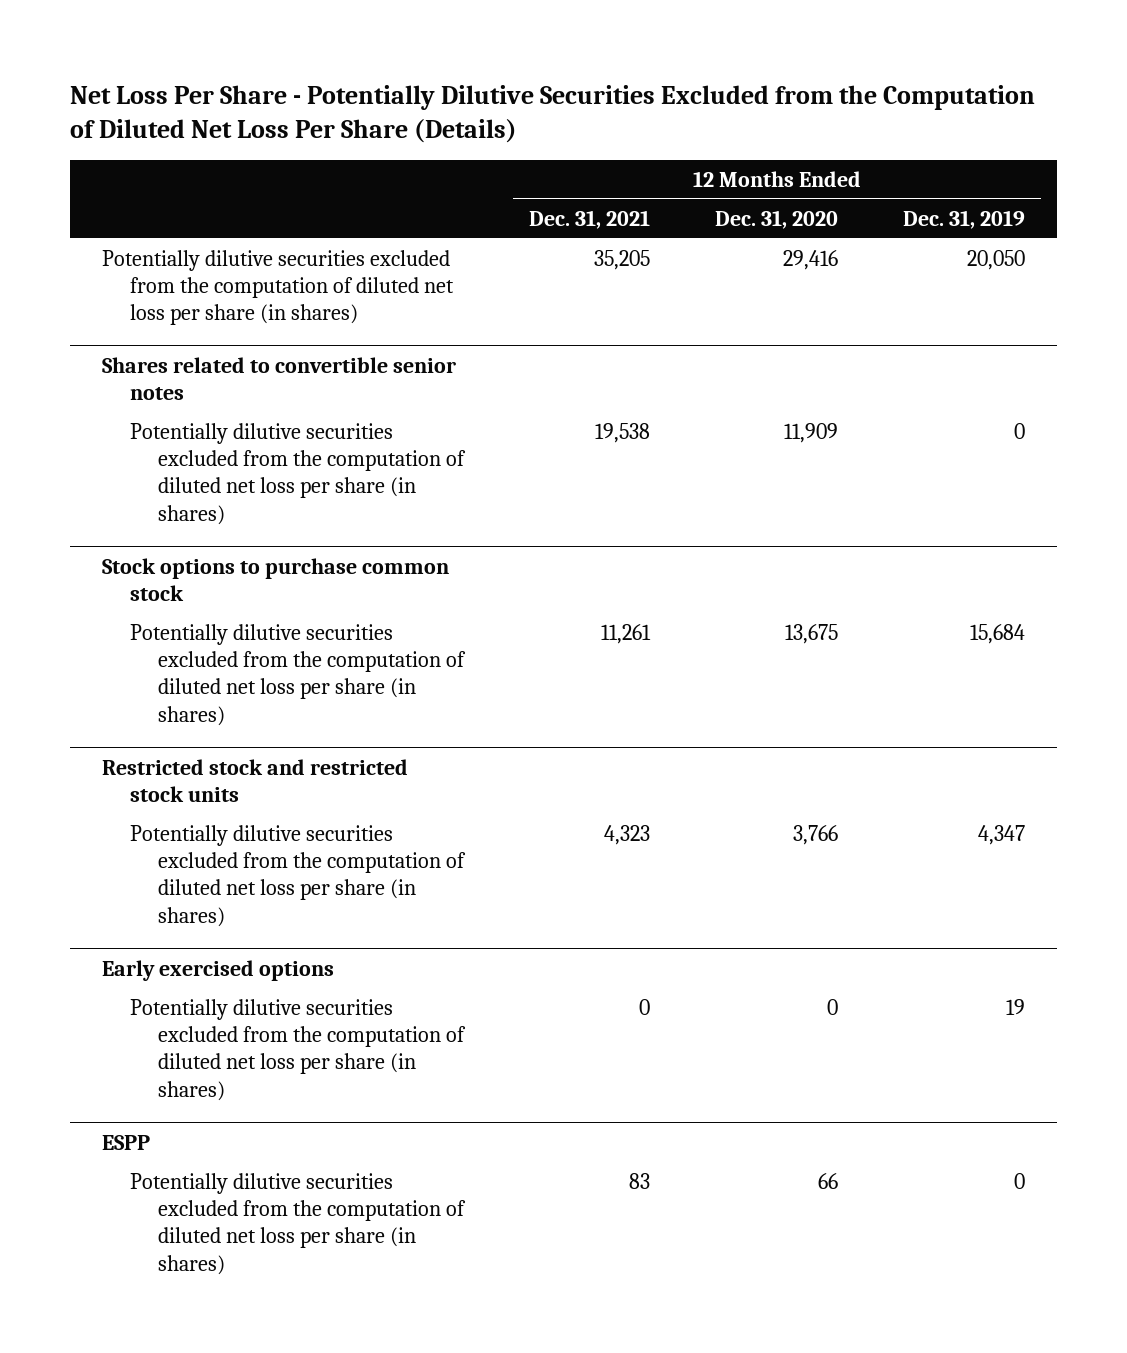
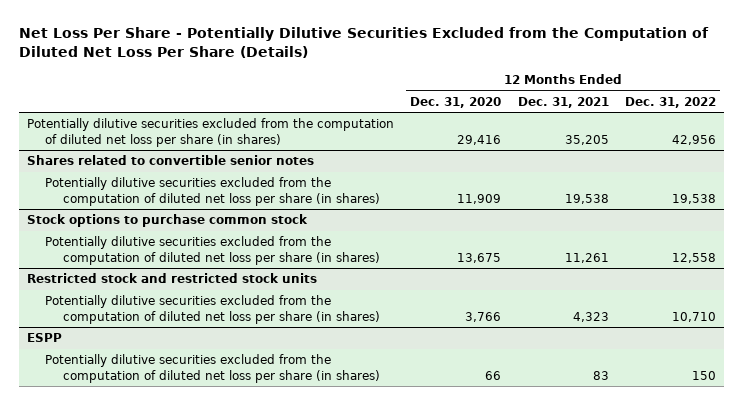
[902,209,1025,229] Dec. 31, 2019 -> none
none -> [624,96,716,108] Dec. 31, 2022
[102,959,335,981] Early exercised options -> none
[130,998,467,1101] Potentially dilutive securities excluded from the computation of diluted net loss per share (in shares) -> none

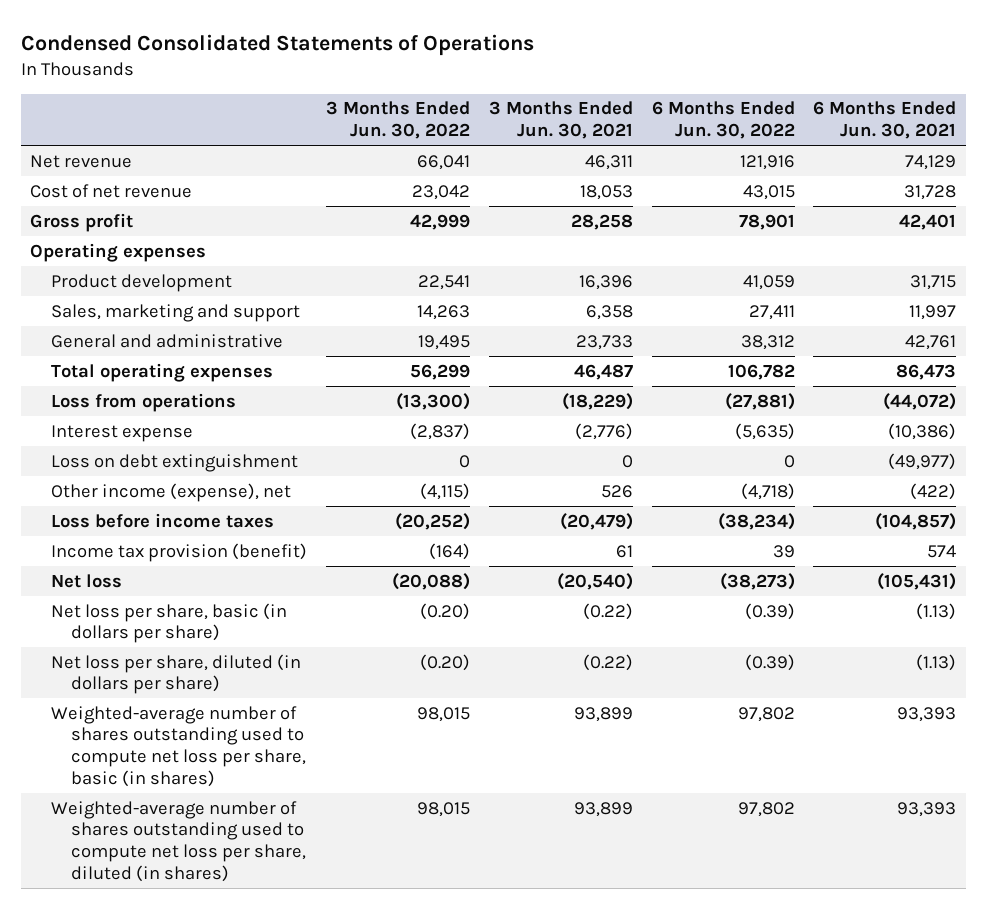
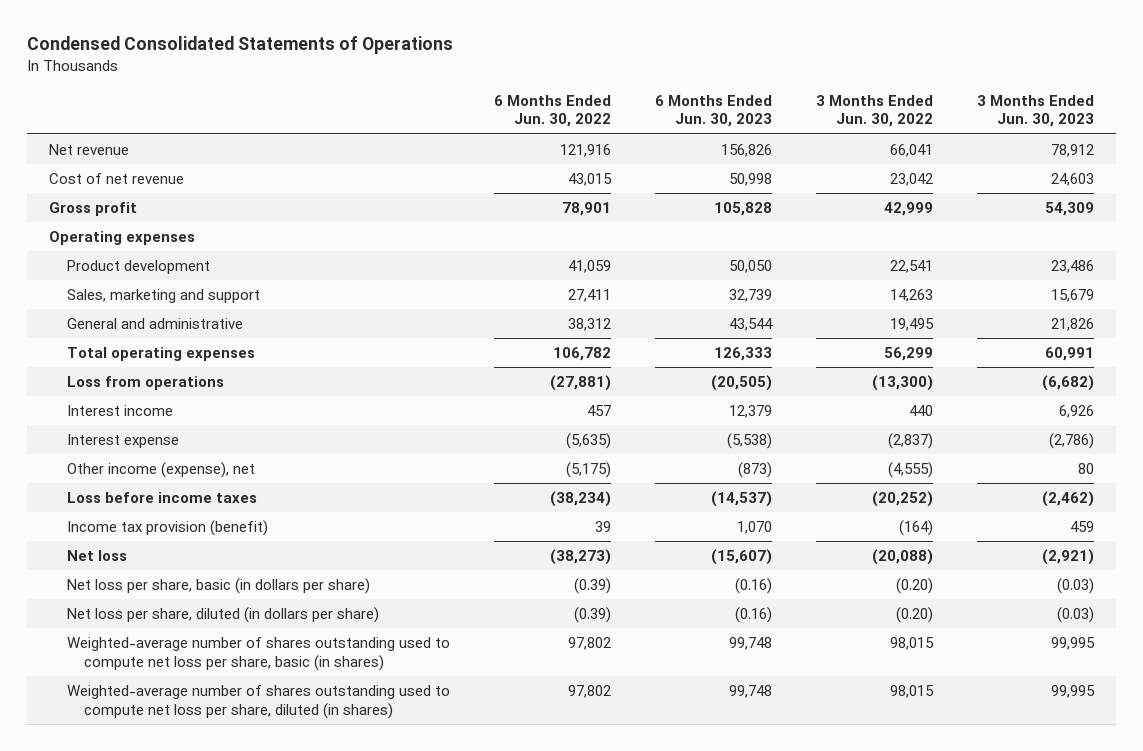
[488,101,633,140] 3 Months Ended Jun. 30, 2021 -> none
[813,101,957,140] 6 Months Ended Jun. 30, 2021 -> none
none -> [654,94,772,128] 6 Months Ended Jun. 30, 2023
none -> [976,94,1094,128] 3 Months Ended Jun. 30, 2023
none -> [66,404,173,416] Interest income
[50,453,298,472] Loss on debt extinguishment -> none
[419,482,470,500] (4,115) -> [887,461,933,478] (4,555)
[740,482,795,500] (4,718) -> [565,461,611,478] (5,175)

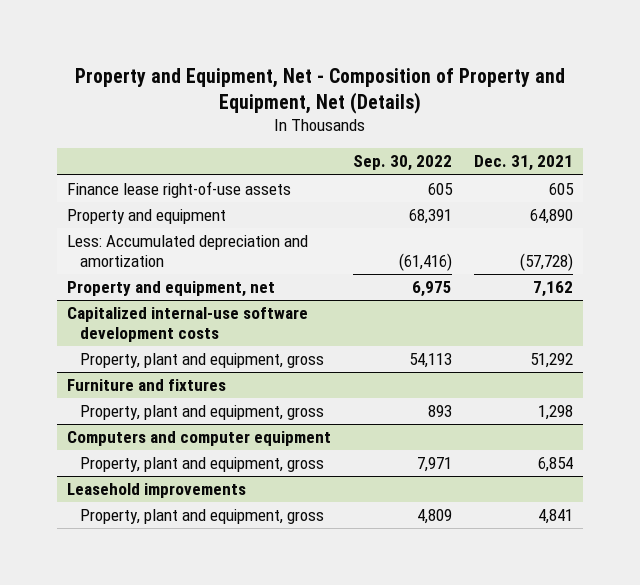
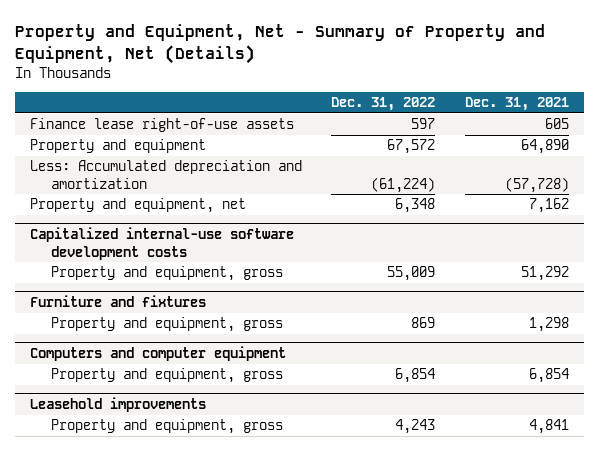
[75,67,566,114] Property and Equipment, Net - Composition of Property and Equipment, Net (Details) -> [15,23,546,64] Property and Equipment, Net - Summary of Property and Equipment, Net (Details)
[353,155,453,172] Sep. 30, 2022 -> none
none -> [331,97,436,112] Dec. 31, 2022
[80,353,325,369] Property, plant and equipment, gross -> [51,266,284,282] Property and equipment, gross
[80,405,325,421] Property, plant and equipment, gross -> [51,317,284,333] Property and equipment, gross
[80,457,325,473] Property, plant and equipment, gross -> [51,368,284,384] Property and equipment, gross
[80,509,325,525] Property, plant and equipment, gross -> [51,419,284,435] Property and equipment, gross

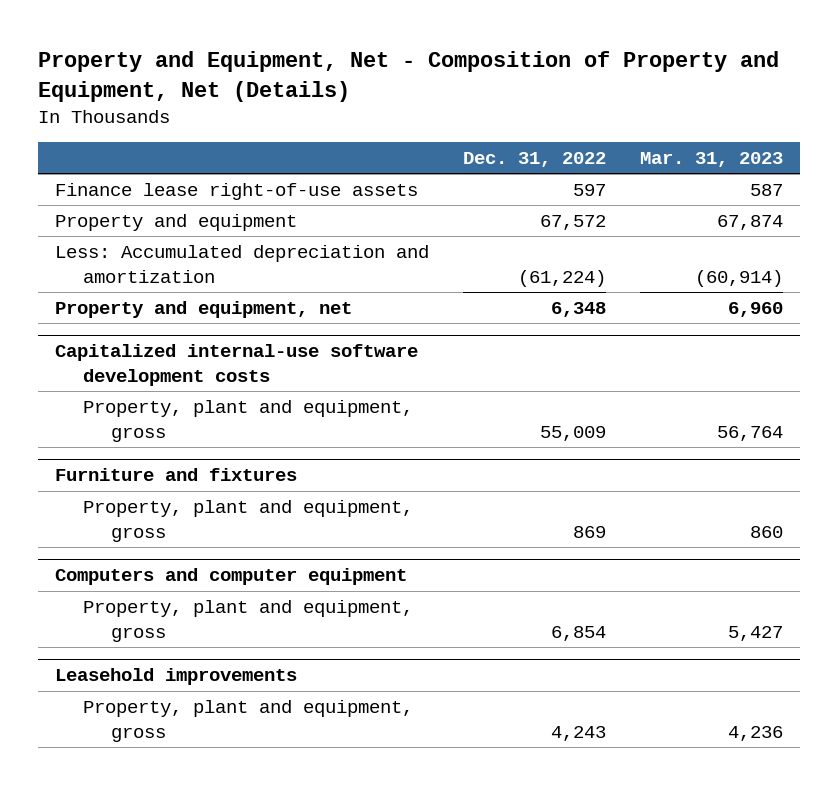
[15,23,546,64] Property and Equipment, Net - Summary of Property and Equipment, Net (Details) -> [37,51,779,102] Property and Equipment, Net - Composition of Property and Equipment, Net (Details)
[464,97,569,112] Dec. 31, 2021 -> none
none -> [639,151,783,167] Mar. 31, 2023
[51,266,284,282] Property and equipment, gross -> [82,399,413,442] Property, plant and equipment, gross
[51,317,284,333] Property and equipment, gross -> [82,499,413,542] Property, plant and equipment, gross
[51,368,284,384] Property and equipment, gross -> [82,599,413,642] Property, plant and equipment, gross
[51,419,284,435] Property and equipment, gross -> [82,699,413,742] Property, plant and equipment, gross

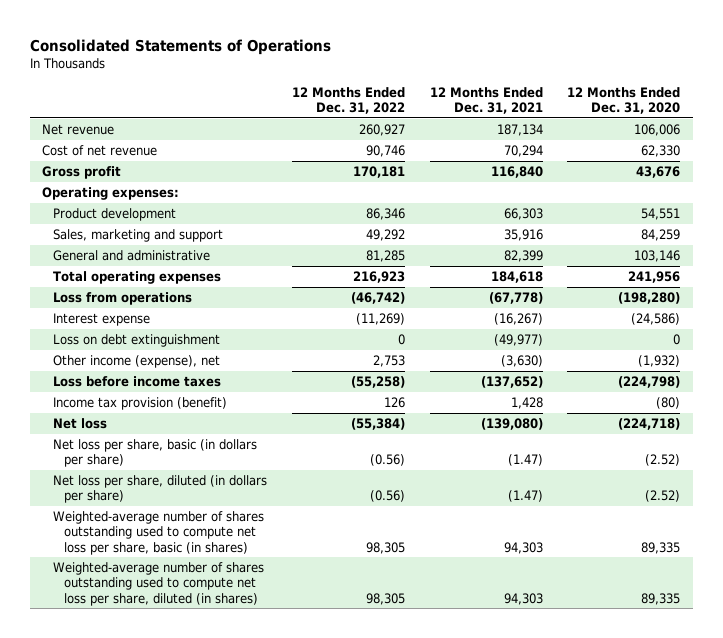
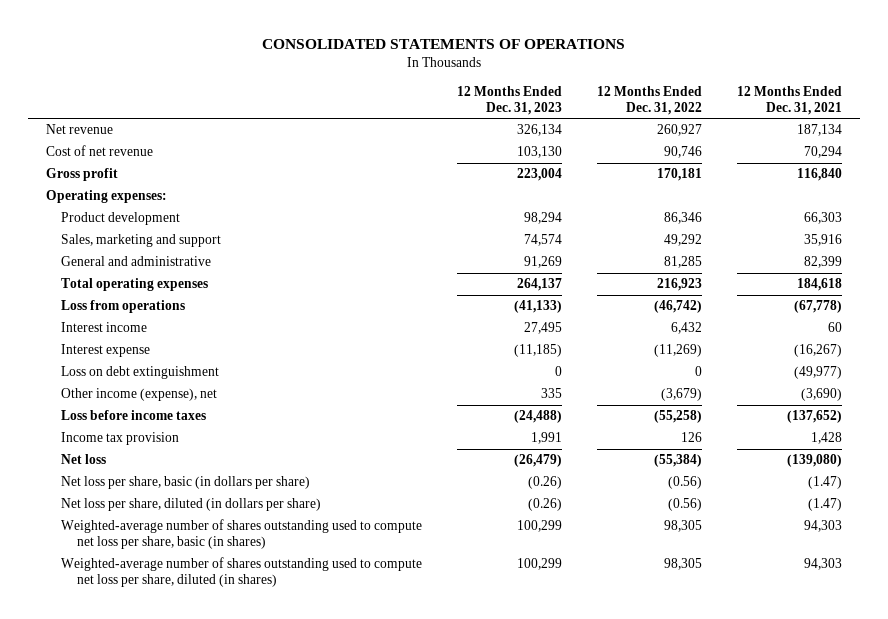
[30,38,332,55] Consolidated Statements of Operations -> [262,39,626,50] CONSOLIDATED STATEMENTS OF OPERATIONS
[567,86,681,115] 12 Months Ended Dec. 31, 2020 -> none
none -> [457,85,563,115] 12 Months Ended Dec. 31, 2023
none -> [61,322,148,333] Interest income
[373,355,406,368] 2,753 -> [661,388,703,402] (3,679)
[500,355,543,368] (3,630) -> [801,388,843,402] (3,690)
[53,397,228,411] Income tax provision (benefit) -> [61,432,180,446] Income tax provision

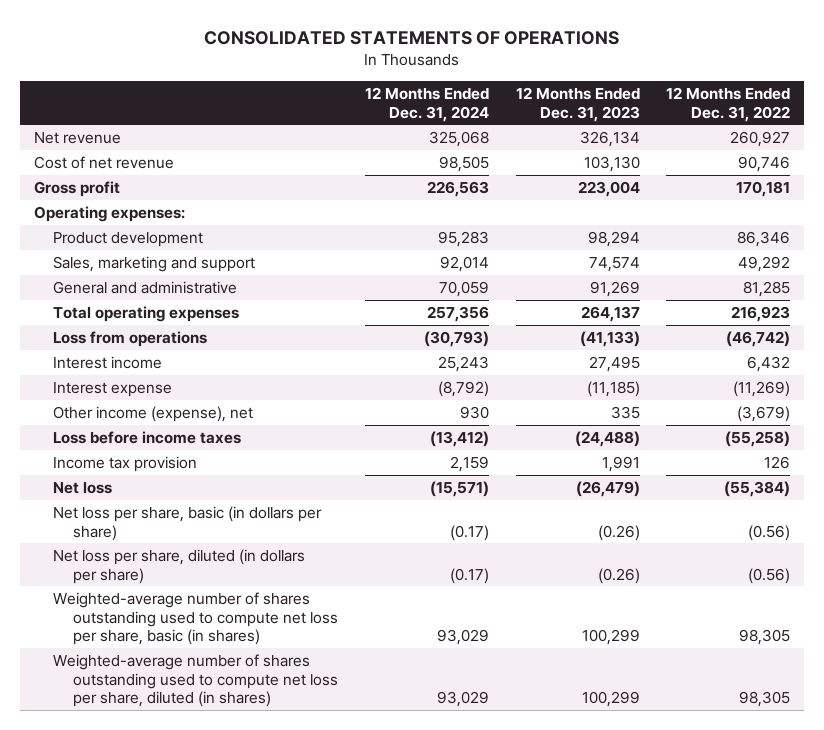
[737,85,843,115] 12 Months Ended Dec. 31, 2021 -> none
none -> [364,86,489,122] 12 Months Ended Dec. 31, 2024
[61,366,220,380] Loss on debt extinguishment -> none

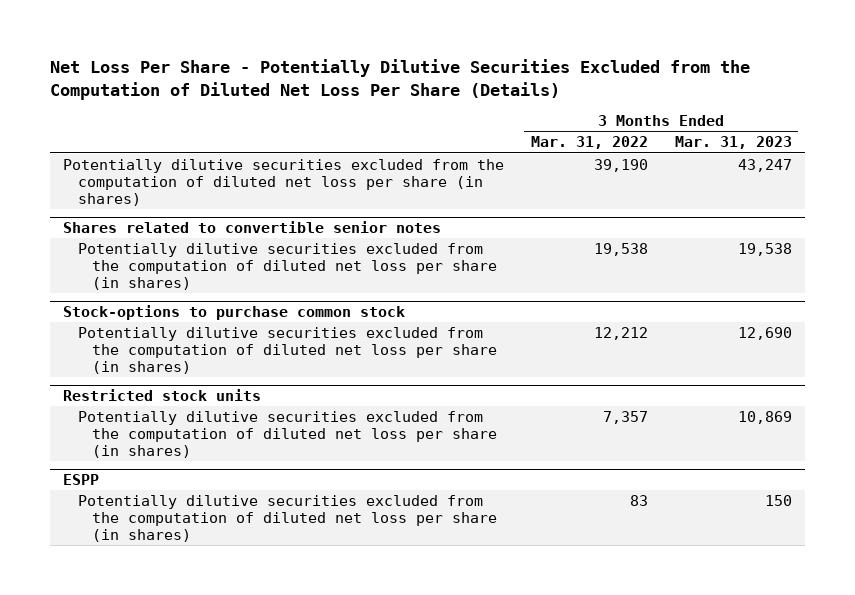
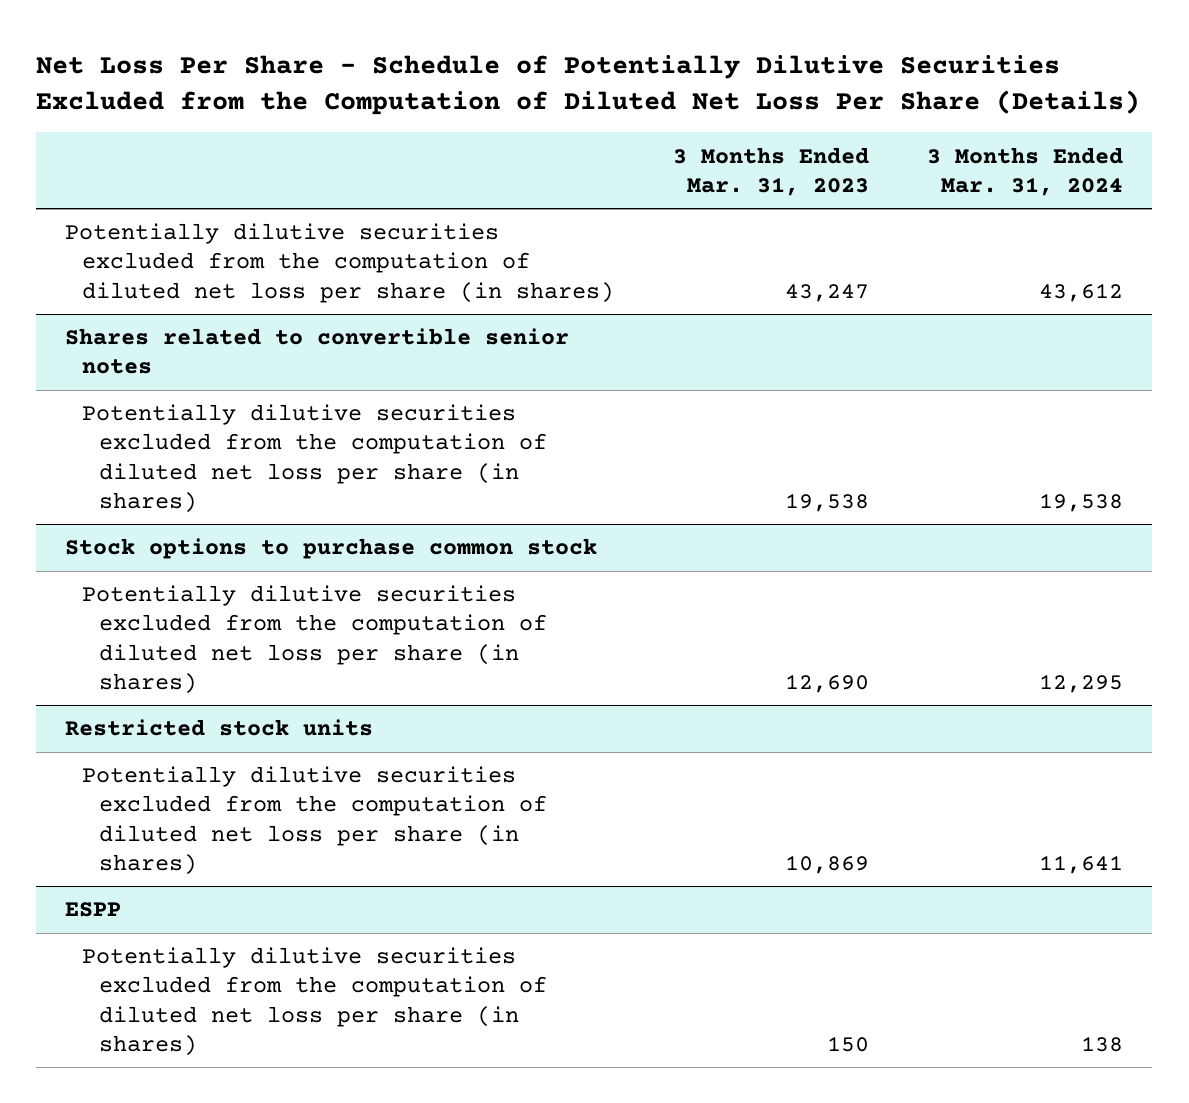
[50,58,751,100] Net Loss Per Share - Potentially Dilutive Securities Excluded from the Computation of Diluted Net Loss Per Share (Details) -> [36,54,1141,115] Net Loss Per Share - Schedule of Potentially Dilutive Securities Excluded from the Computation of Diluted Net Loss Per Share (Details)
[531,136,649,150] Mar. 31, 2022 -> none
none -> [927,146,1124,196] 3 Months Ended Mar. 31, 2024
[63,305,406,321] Stock-options to purchase common stock -> [65,538,598,560] Stock options to purchase common stock

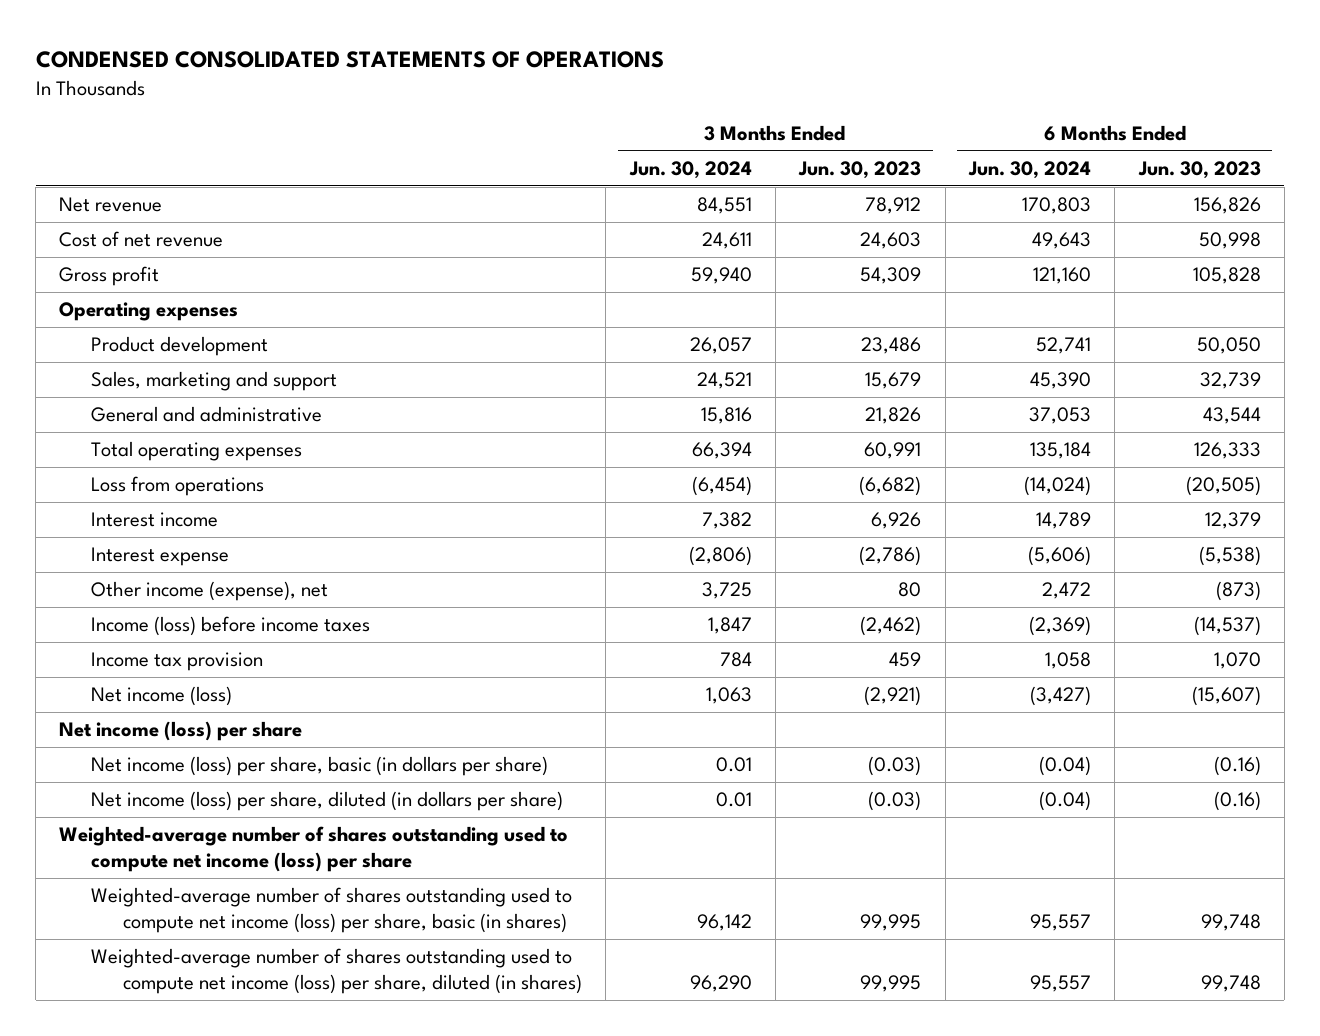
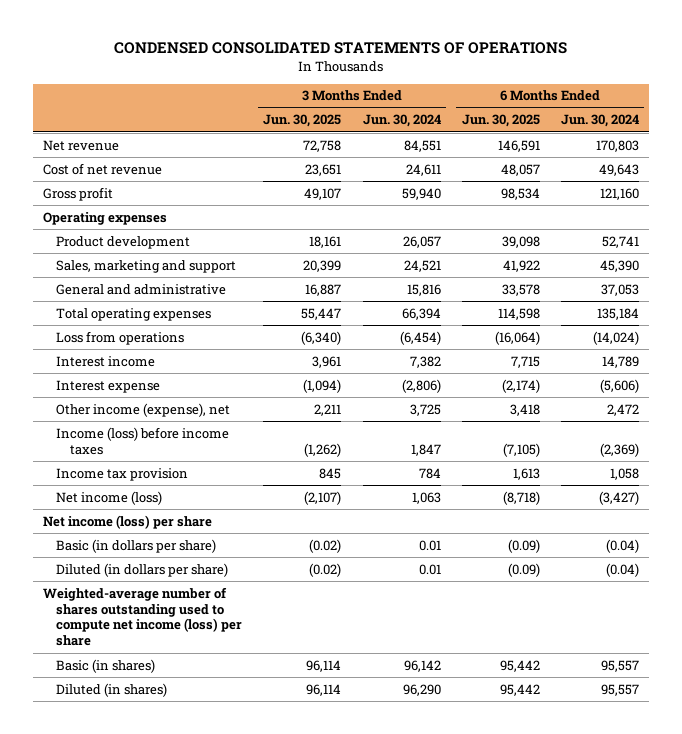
[798,160,922,179] Jun. 30, 2023 -> none
[1137,160,1261,179] Jun. 30, 2023 -> none
none -> [263,114,342,128] Jun. 30, 2025
none -> [461,114,540,128] Jun. 30, 2025
[91,756,549,777] Net income (loss) per share, basic (in dollars per share) -> [56,538,217,553] Basic (in dollars per share)
[91,791,564,812] Net income (loss) per share, diluted (in dollars per share) -> [56,562,229,577] Diluted (in dollars per share)
[91,887,573,934] Weighted-average number of shares outstanding used to compute net income (loss) per share, basic (in shares) -> [56,658,156,673] Basic (in shares)
[91,948,582,995] Weighted-average number of shares outstanding used to compute net income (loss) per share, diluted (in shares) -> [56,682,168,697] Diluted (in shares)

